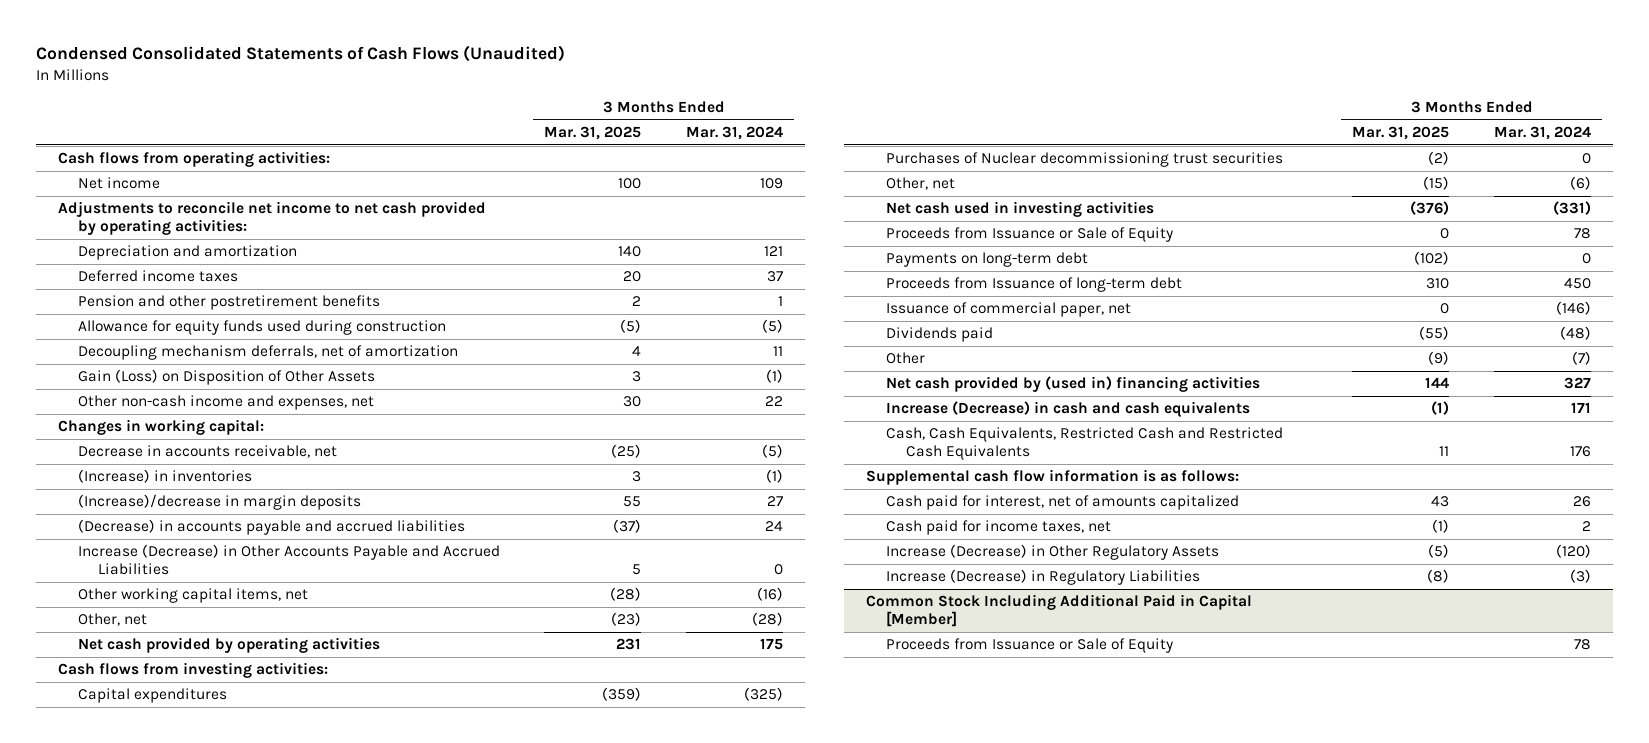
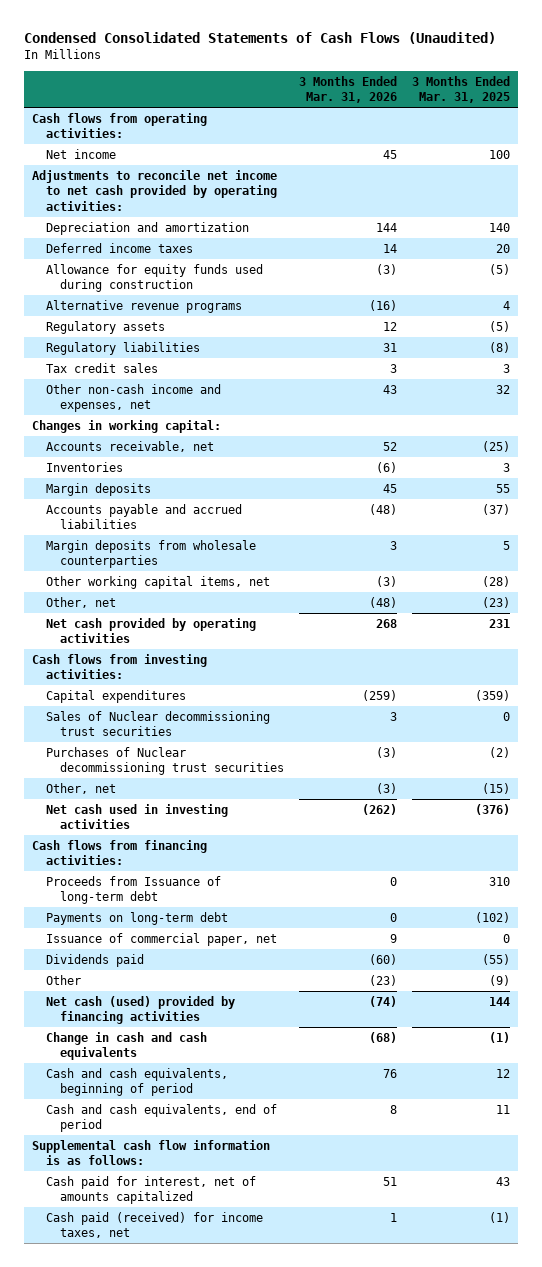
[685,126,783,141] Mar. 31, 2024 -> none
none -> [298,75,397,104] 3 Months Ended Mar. 31, 2026
[77,295,380,311] Pension and other postretirement benefits -> none
[77,345,458,361] Decoupling mechanism deferrals, net of amortization -> [45,299,242,313] Alternative revenue programs
none -> [45,320,165,334] Regulatory assets
none -> [45,341,200,355] Regulatory liabilities
[77,369,375,386] Gain (Loss) on Disposition of Other Assets -> [45,362,158,373] Tax credit sales
[623,396,642,408] 30 -> [496,384,511,394] 32
[77,445,337,459] Decrease in accounts receivable, net -> [45,440,214,452] Accounts receivable, net
[77,469,252,484] (Increase) in inventories -> [45,461,123,472] Inventories
[77,494,361,511] (Increase)/decrease in margin deposits -> [45,482,151,496] Margin deposits
[77,519,465,536] (Decrease) in accounts payable and accrued liabilities -> [45,503,242,530] Accounts payable and accrued liabilities
[77,544,500,576] Increase (Decrease) in Other Accounts Payable and Accrued Liabilities -> [45,539,256,569] Margin deposits from wholesale counterparties
none -> [45,710,270,737] Sales of Nuclear decommissioning trust securities
[885,227,1173,243] Proceeds from Issuance or Sale of Equity -> none
none -> [31,839,207,866] Cash flows from financing activities:
[885,252,1088,268] Payments on long-term debt -> [45,911,228,925] Payments on long-term debt
[885,376,1260,393] Net cash provided by (used in) financing activities -> [45,995,235,1025] Net cash (used) provided by financing activities
[885,401,1250,418] Increase (Decrease) in cash and cash equivalents -> [45,1031,207,1061] Change in cash and cash equivalents
[885,427,1283,461] Cash, Cash Equivalents, Restricted Cash and Restricted Cash Equivalents -> [45,1067,228,1097] Cash and cash equivalents, beginning of period
[1439,446,1450,457] 11 -> [496,1068,511,1078] 12
none -> [45,1103,277,1133] Cash and cash equivalents, end of period
[885,544,1219,561] Increase (Decrease) in Other Regulatory Assets -> none
[885,569,1200,586] Increase (Decrease) in Regulatory Liabilities -> none
[865,594,1252,628] Common Stock Including Additional Paid in Capital [Member] -> none
[885,638,1173,654] Proceeds from Issuance or Sale of Equity -> none
[885,520,1111,536] Cash paid for income taxes, net -> [45,1211,263,1239] Cash paid (received) for income taxes, net

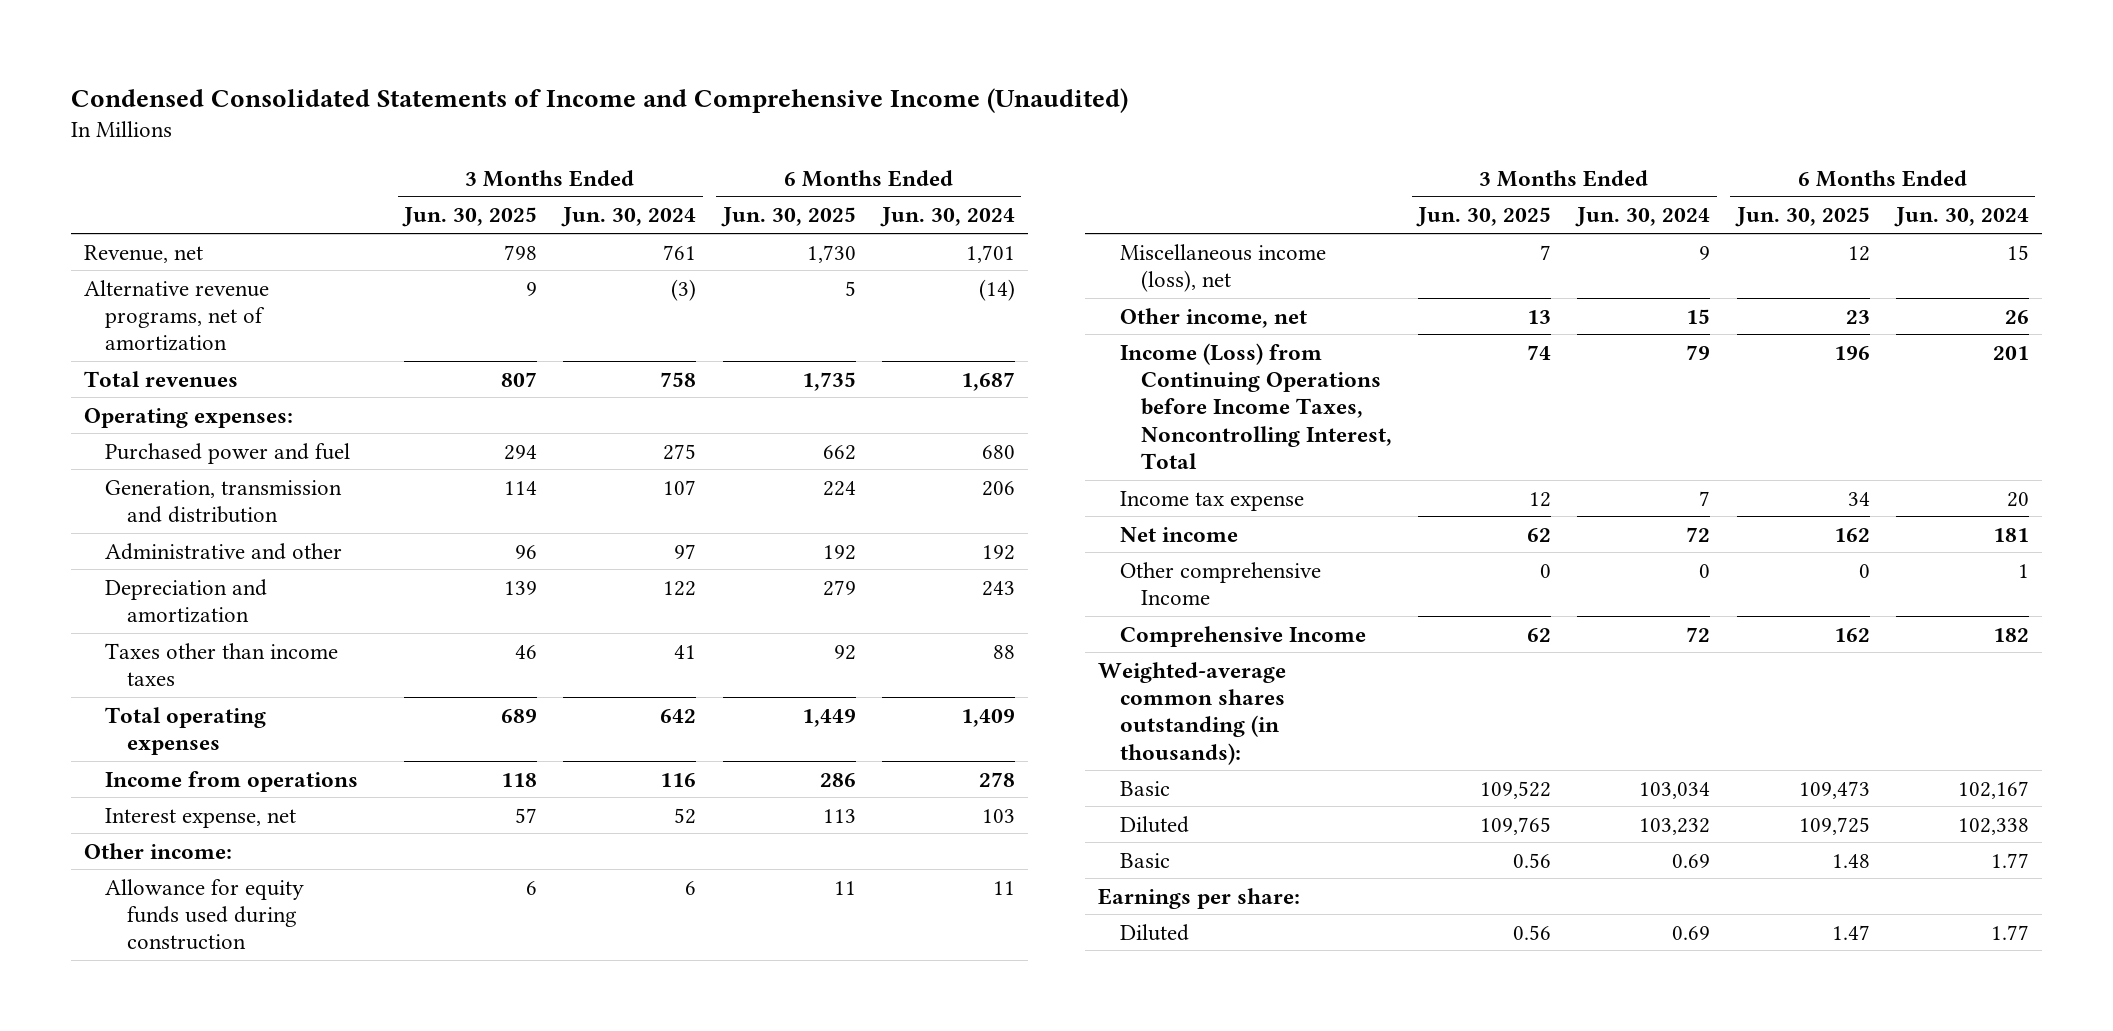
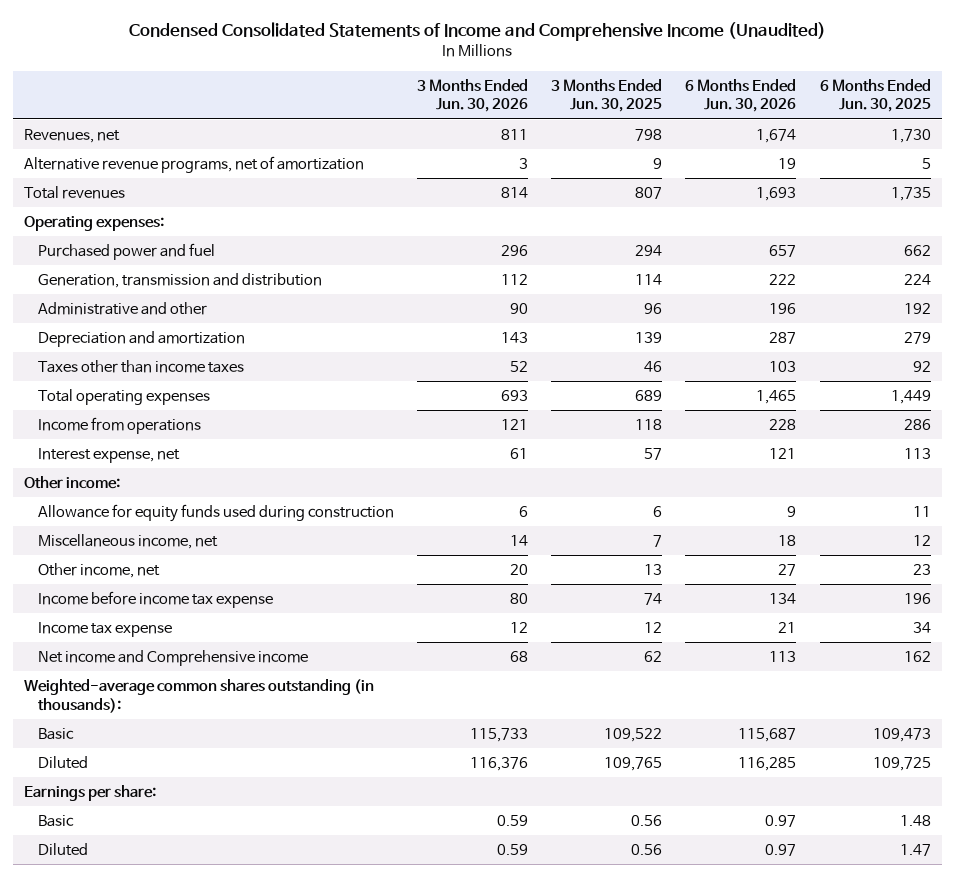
[561,207,697,228] Jun. 30, 2024 -> none
[879,207,1015,228] Jun. 30, 2024 -> none
none -> [417,78,529,113] 3 Months Ended Jun. 30, 2026
none -> [685,78,797,113] 6 Months Ended Jun. 30, 2026
[84,244,204,263] Revenue, net -> [24,128,121,143] Revenues, net
[1119,243,1326,292] Miscellaneous income (loss), net -> [37,533,218,549] Miscellaneous income, net
[1119,342,1392,469] Income (Loss) from Continuing Operations before Income Taxes, Noncontrolling Interest, Total -> [37,590,273,608] Income before income tax expense
[1119,526,1238,542] Net income -> none
[1119,561,1321,605] Other comprehensive Income -> none
[1119,625,1366,647] Comprehensive Income -> [37,649,308,666] Net income and Comprehensive income
[1119,852,1170,868] Basic -> [37,814,74,827] Basic

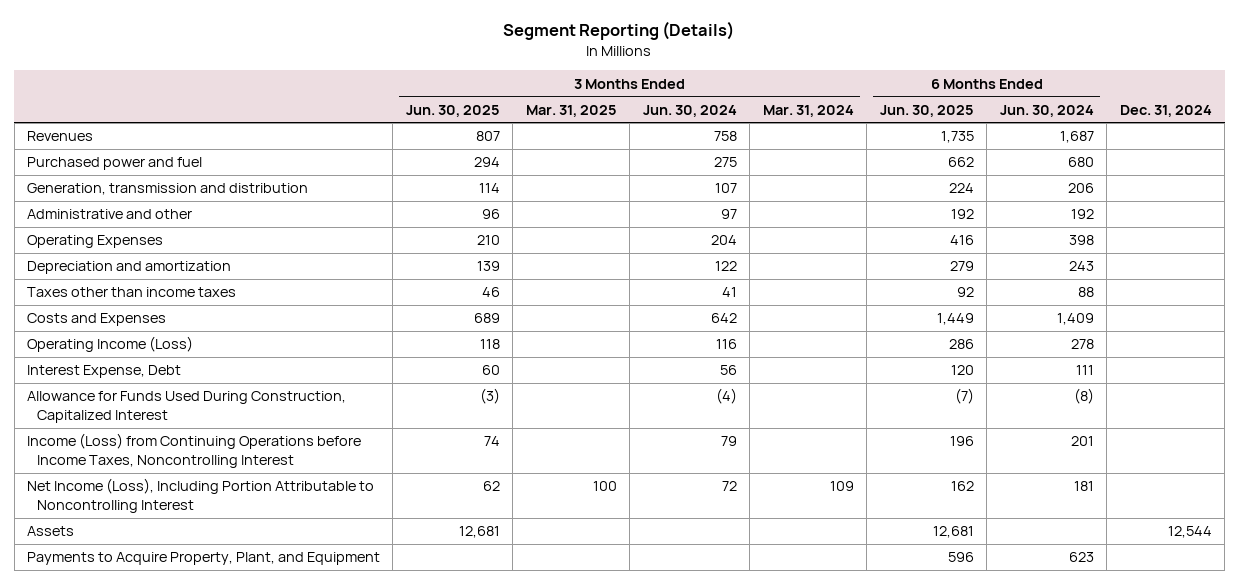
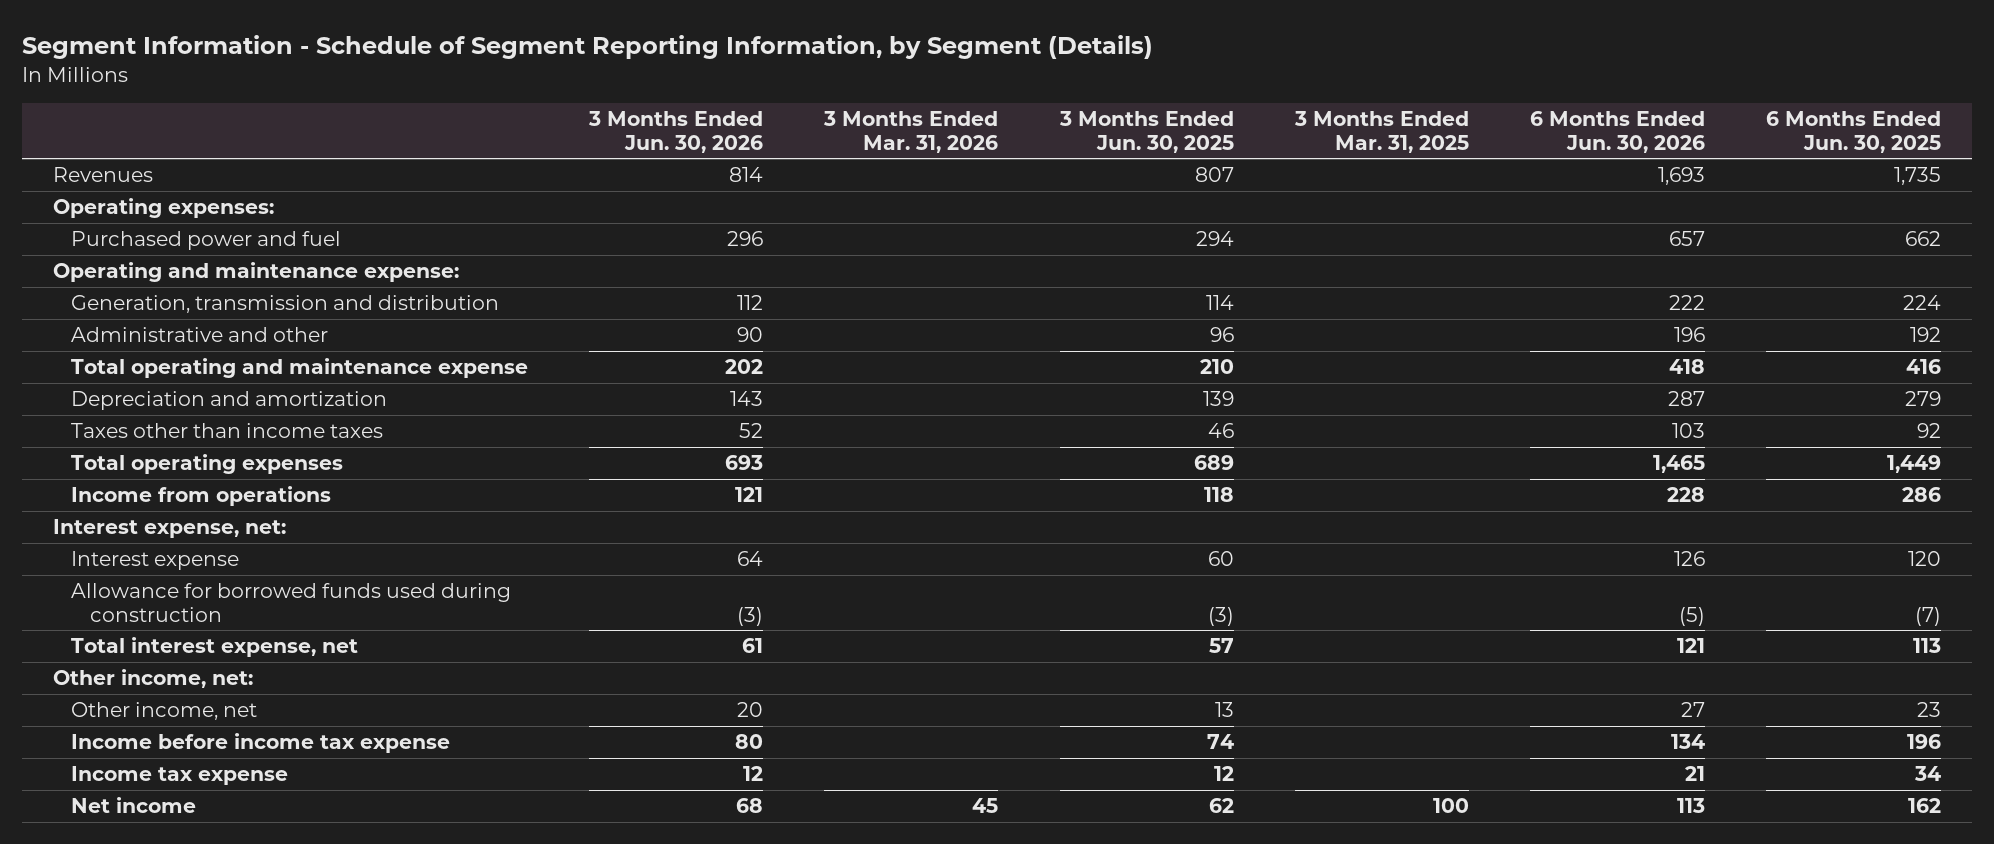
[503,21,735,41] Segment Reporting (Details) -> [22,35,1154,60] Segment Information - Schedule of Segment Reporting Information, by Segment (Details)
[642,104,737,117] Jun. 30, 2024 -> none
[762,104,854,117] Mar. 31, 2024 -> none
[999,104,1094,117] Jun. 30, 2024 -> none
[1119,104,1212,117] Dec. 31, 2024 -> none
none -> [588,110,764,153] 3 Months Ended Jun. 30, 2026
none -> [823,110,999,153] 3 Months Ended Mar. 31, 2026
none -> [1529,110,1705,153] 6 Months Ended Jun. 30, 2026
none -> [52,197,274,218] Operating expenses:
none -> [52,261,459,282] Operating and maintenance expense:
[26,235,163,249] Operating Expenses -> [71,357,529,378] Total operating and maintenance expense
[26,526,74,537] Assets -> none
[26,552,380,566] Payments to Acquire Property, Plant, and Equipment -> none
[26,313,166,327] Costs and Expenses -> [71,453,344,474] Total operating expenses
[26,336,193,353] Operating Income (Loss) -> [71,485,332,506] Income from operations
none -> [52,518,286,538] Interest expense, net:
[26,365,181,379] Interest Expense, Debt -> [71,550,240,570] Interest expense
[26,391,346,423] Allowance for Funds Used During Construction, Capitalized Interest -> [71,582,512,622] Allowance for borrowed funds used during construction
none -> [71,636,359,657] Total interest expense, net
none -> [52,668,253,688] Other income, net:
none -> [71,701,258,720] Other income, net
[26,433,361,468] Income (Loss) from Continuing Operations before Income Taxes, Noncontrolling Interest -> [71,732,451,753] Income before income tax expense
none -> [71,765,289,785] Income tax expense
[26,478,374,513] Net Income (Loss), Including Portion Attributable to Noncontrolling Interest -> [71,796,197,813] Net income

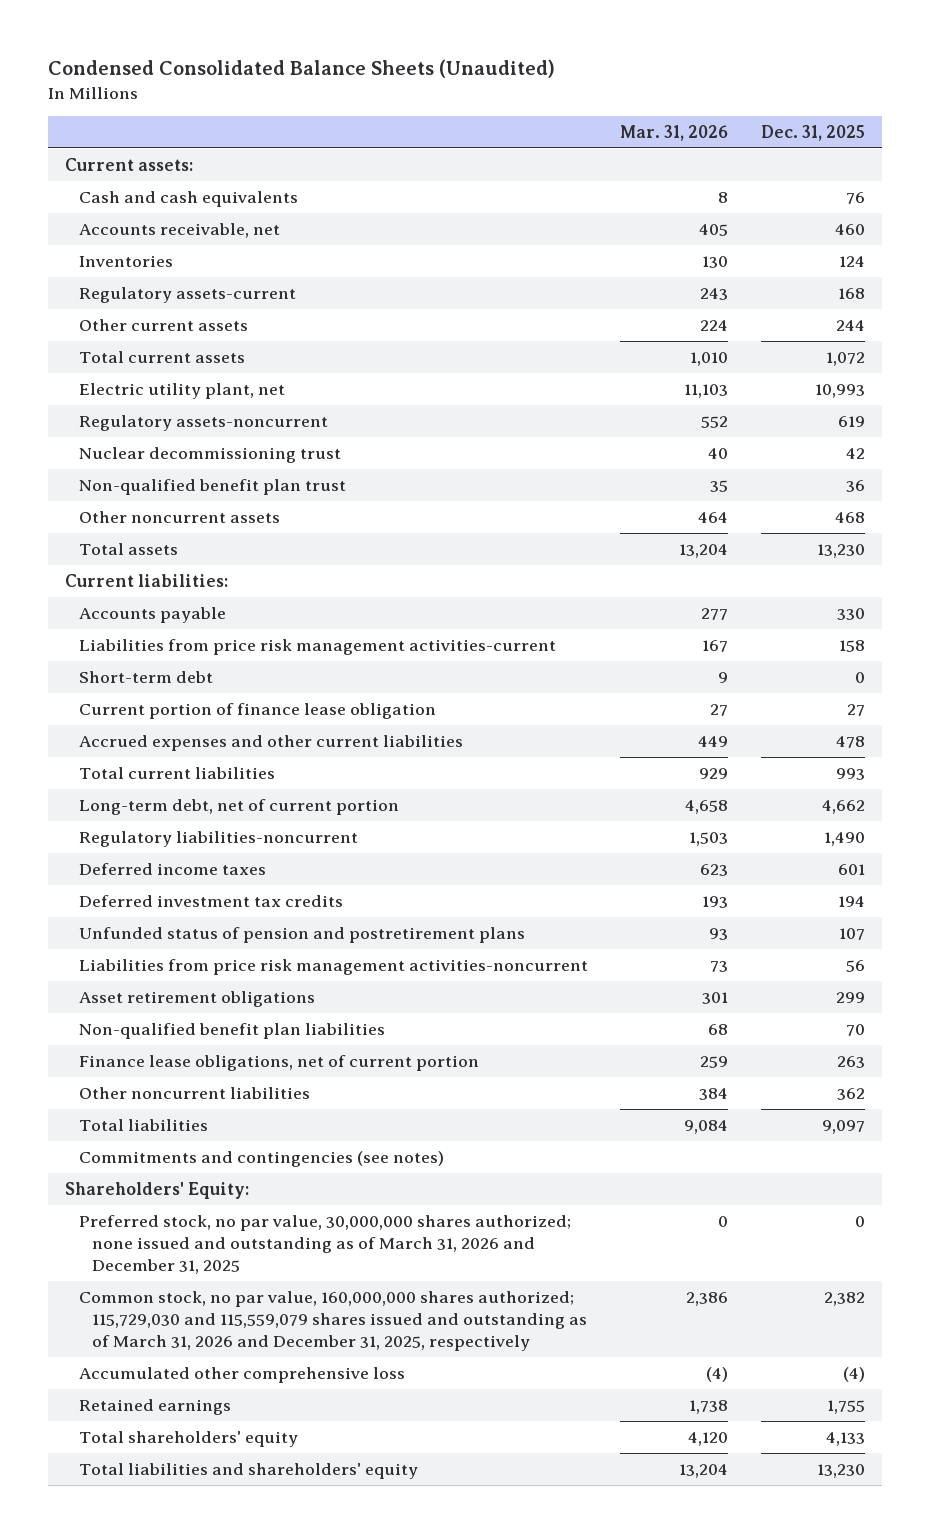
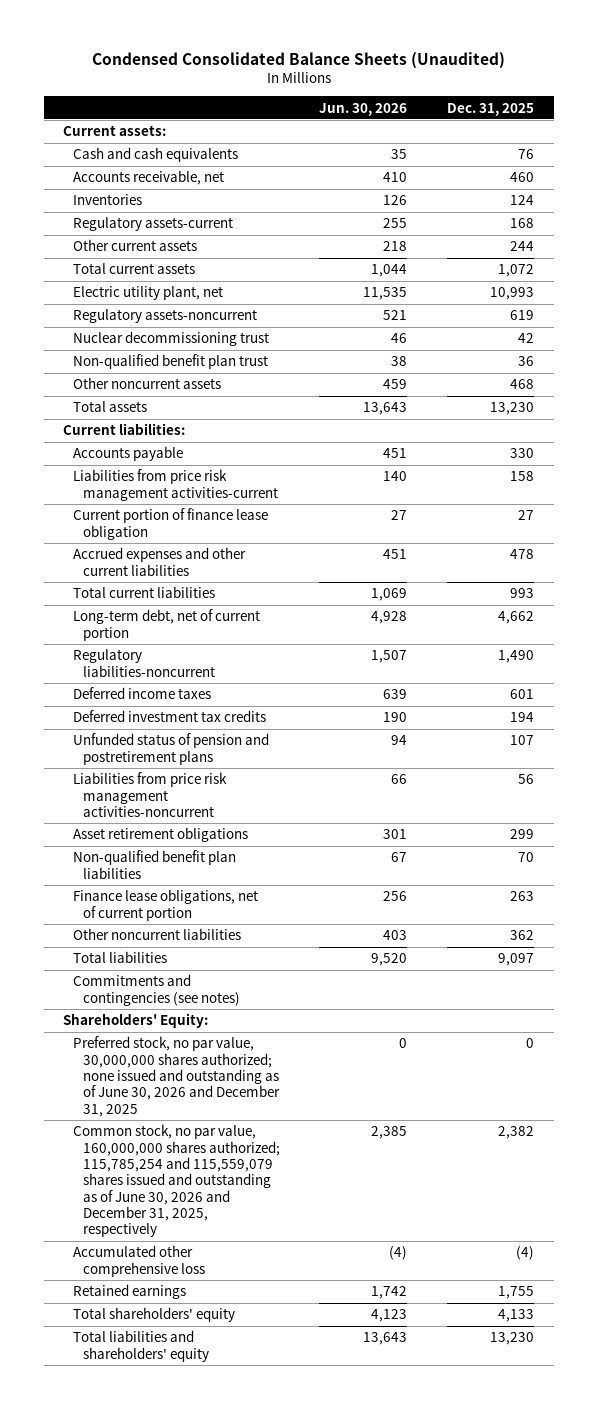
[620,124,729,141] Mar. 31, 2026 -> none
none -> [319,102,408,116] Jun. 30, 2026
[78,670,213,683] Short-term debt -> none
[78,1214,571,1275] Preferred stock, no par value, 30,000,000 shares authorized; none issued and outstanding as of March 31, 2026 and December 31, 2025 -> [73,1036,280,1117] Preferred stock, no par value, 30,000,000 shares authorized; none issued and outstanding as of June 30, 2026 and December 31, 2025
[78,1290,588,1352] Common stock, no par value, 160,000,000 shares authorized; 115,729,030 and 115,559,079 shares issued and outstanding as of March 31, 2026 and December 31, 2025, respectively -> [73,1124,280,1238] Common stock, no par value, 160,000,000 shares authorized; 115,785,254 and 115,559,079 shares issued and outstanding as of June 30, 2026 and December 31, 2025, respectively

